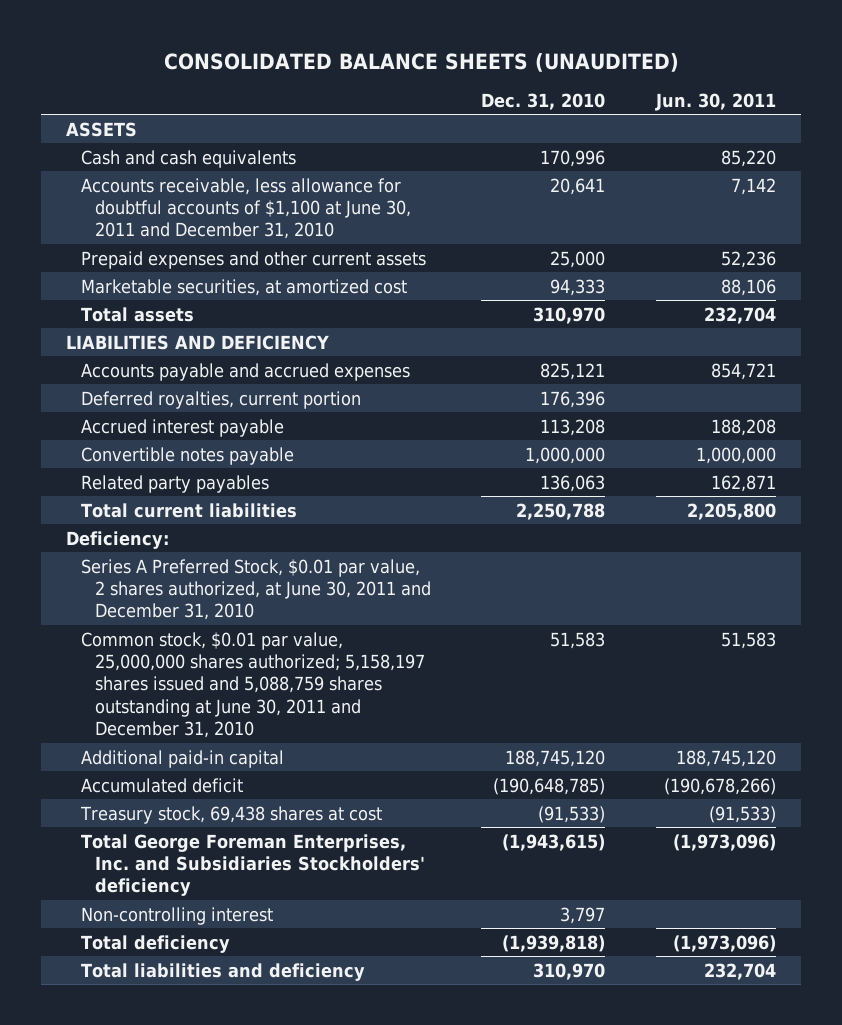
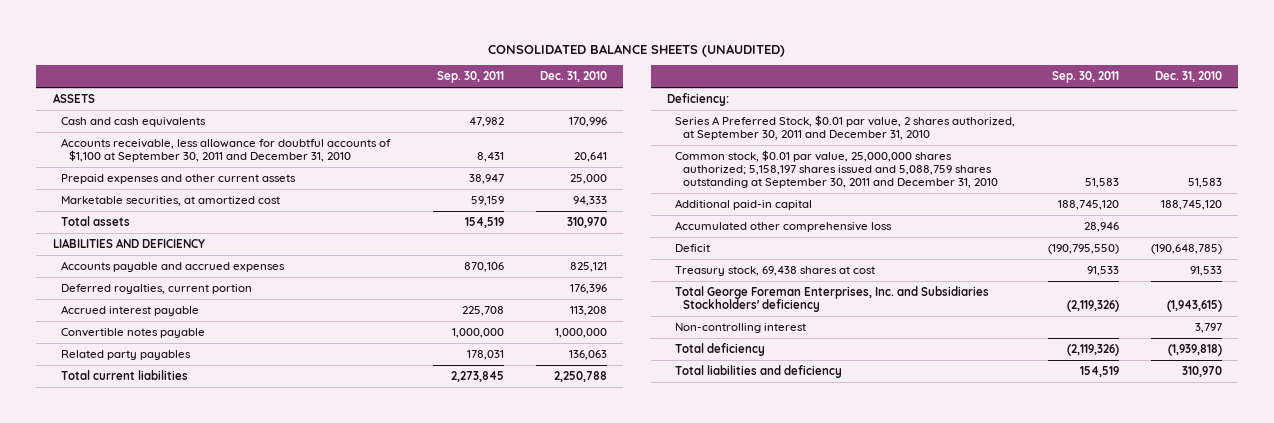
[655,92,777,111] Jun. 30, 2011 -> none
none -> [436,71,504,84] Sep. 30, 2011
[80,177,411,240] Accounts receivable, less allowance for doubtful accounts of $1,100 at June 30, 2011 and December 31, 2010 -> [60,137,391,163] Accounts receivable, less allowance for doubtful accounts of $1,100 at September 30, 2011 and December 31, 2010
[80,558,431,621] Series A Preferred Stock, $0.01 par value, 2 shares authorized, at June 30, 2011 and December 31, 2010 -> [675,114,1016,141] Series A Preferred Stock, $0.01 par value, 2 shares authorized, at September 30, 2011 and December 31, 2010
[80,631,425,739] Common stock, $0.01 par value, 25,000,000 shares authorized; 5,158,197 shares issued and 5,088,759 shares outstanding at June 30, 2011 and December 31, 2010 -> [675,149,999,189] Common stock, $0.01 par value, 25,000,000 shares authorized; 5,158,197 shares issued and 5,088,759 shares outstanding at September 30, 2011 and December 31, 2010
none -> [675,220,893,232] Accumulated other comprehensive loss
[80,777,243,793] Accumulated deficit -> [675,243,711,252] Deficit
[538,805,606,823] (91,533) -> [1189,265,1222,276] 91,533

